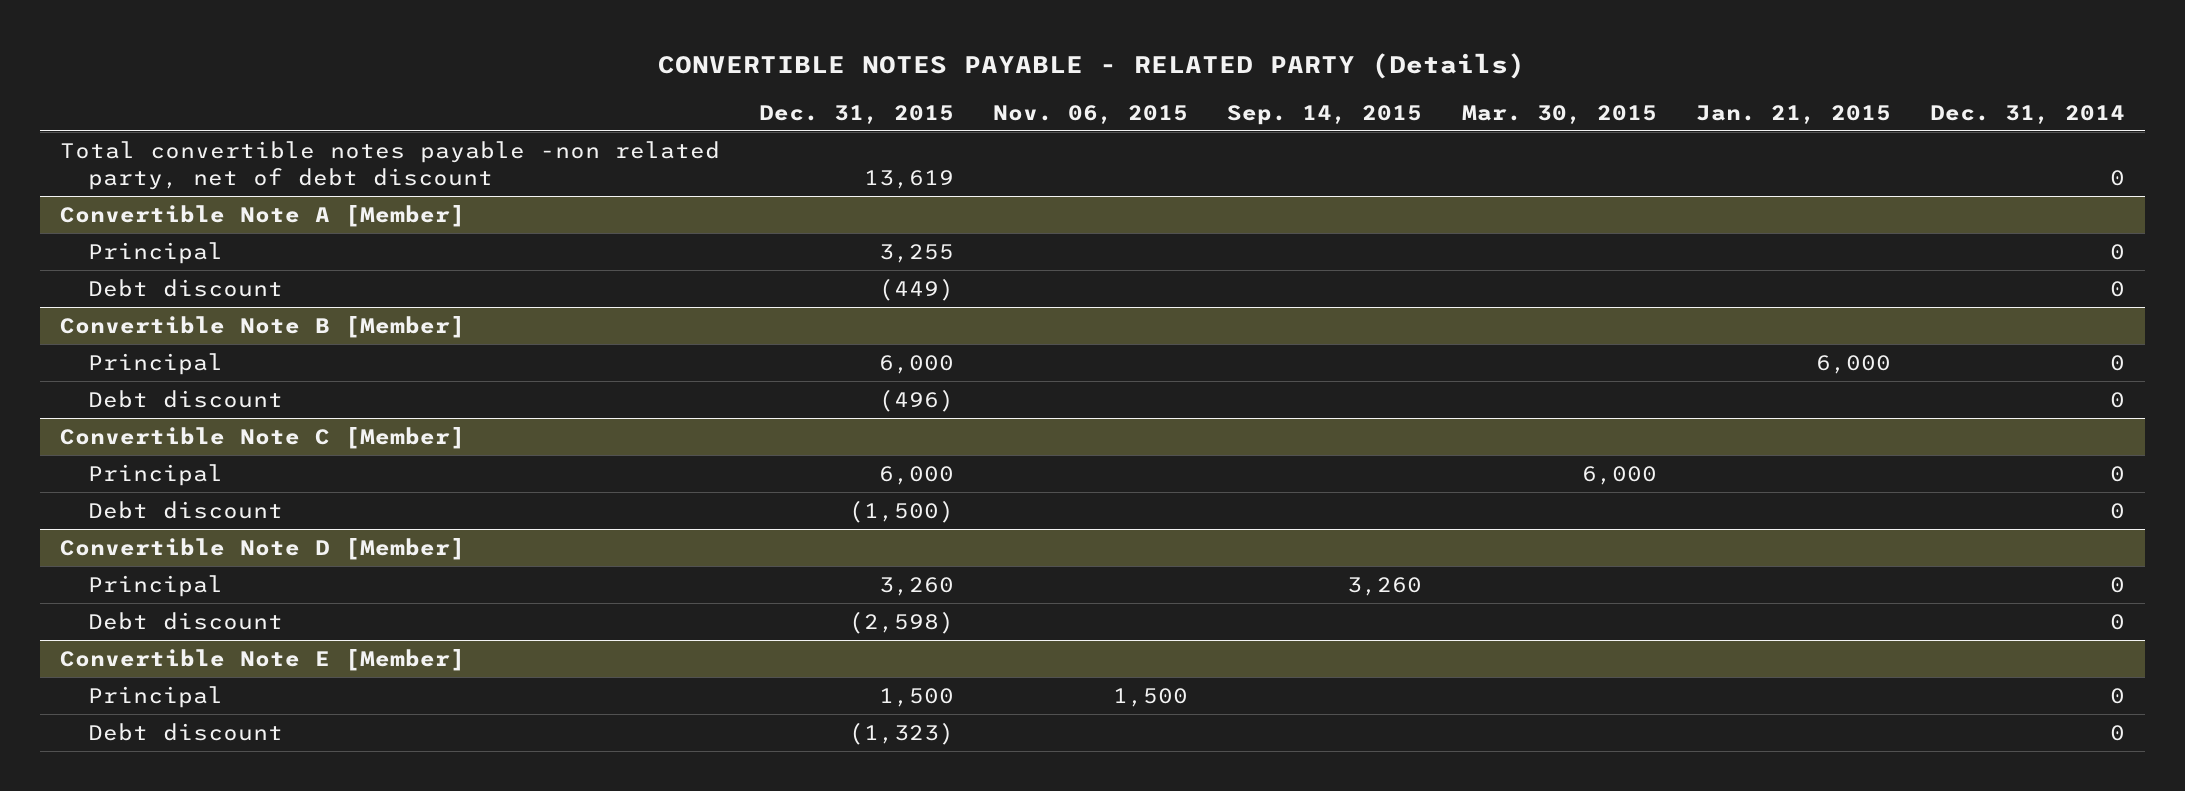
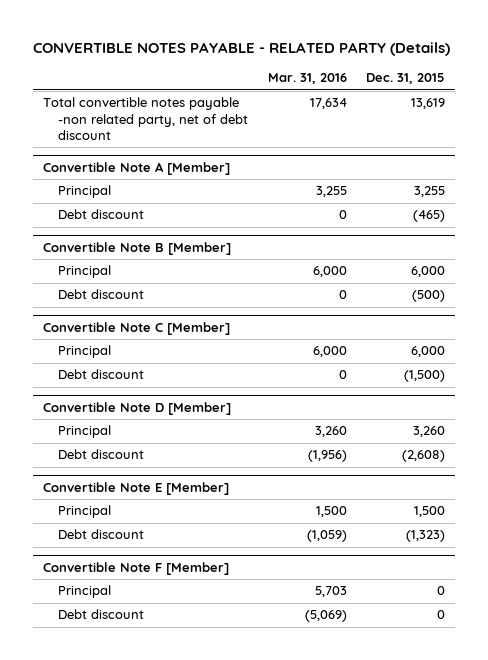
[993,104,1189,124] Nov. 06, 2015 -> none
[1227,104,1423,125] Sep. 14, 2015 -> none
[1461,104,1657,124] Mar. 30, 2015 -> none
[1695,104,1891,124] Jan. 21, 2015 -> none
[1930,104,2126,124] Dec. 31, 2014 -> none
none -> [267,73,347,85] Mar. 31, 2016
[878,277,954,301] (449) -> [413,210,446,223] (465)
[878,388,954,412] (496) -> [412,290,446,303] (500)
[848,610,954,634] (2,598) -> [402,450,446,463] (2,608)
none -> [42,561,229,575] Convertible Note F [Member]
none -> [58,585,112,599] Principal
none -> [58,609,145,620] Debt discount

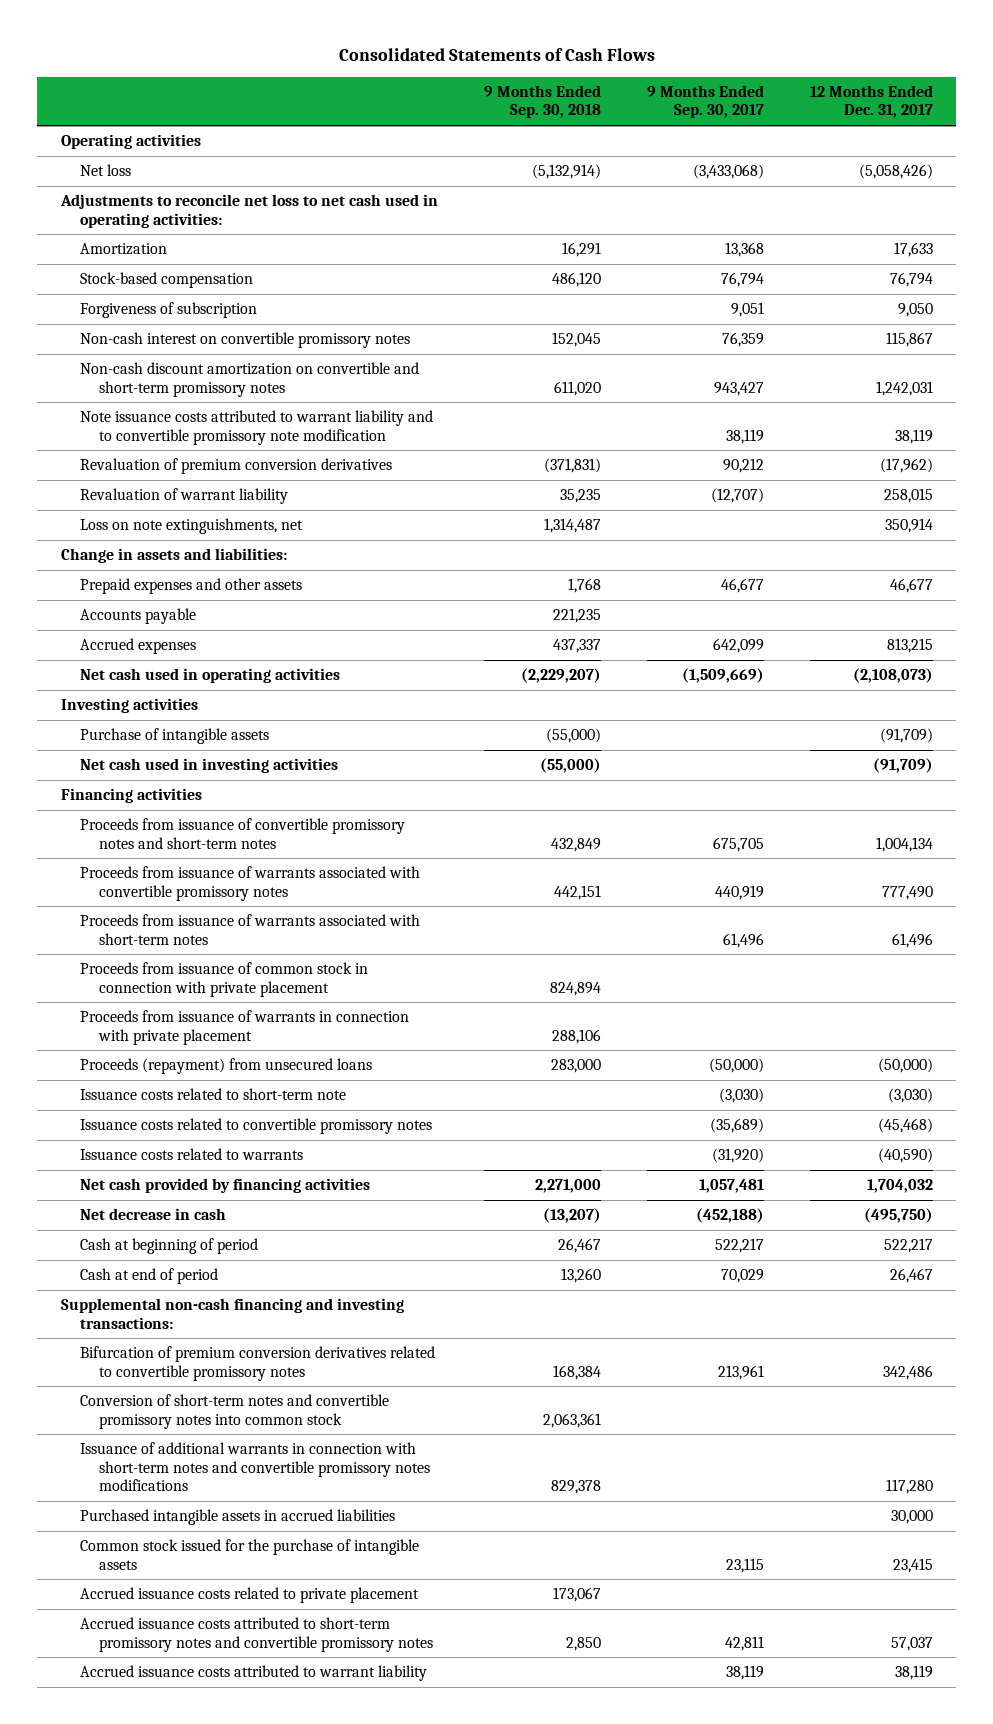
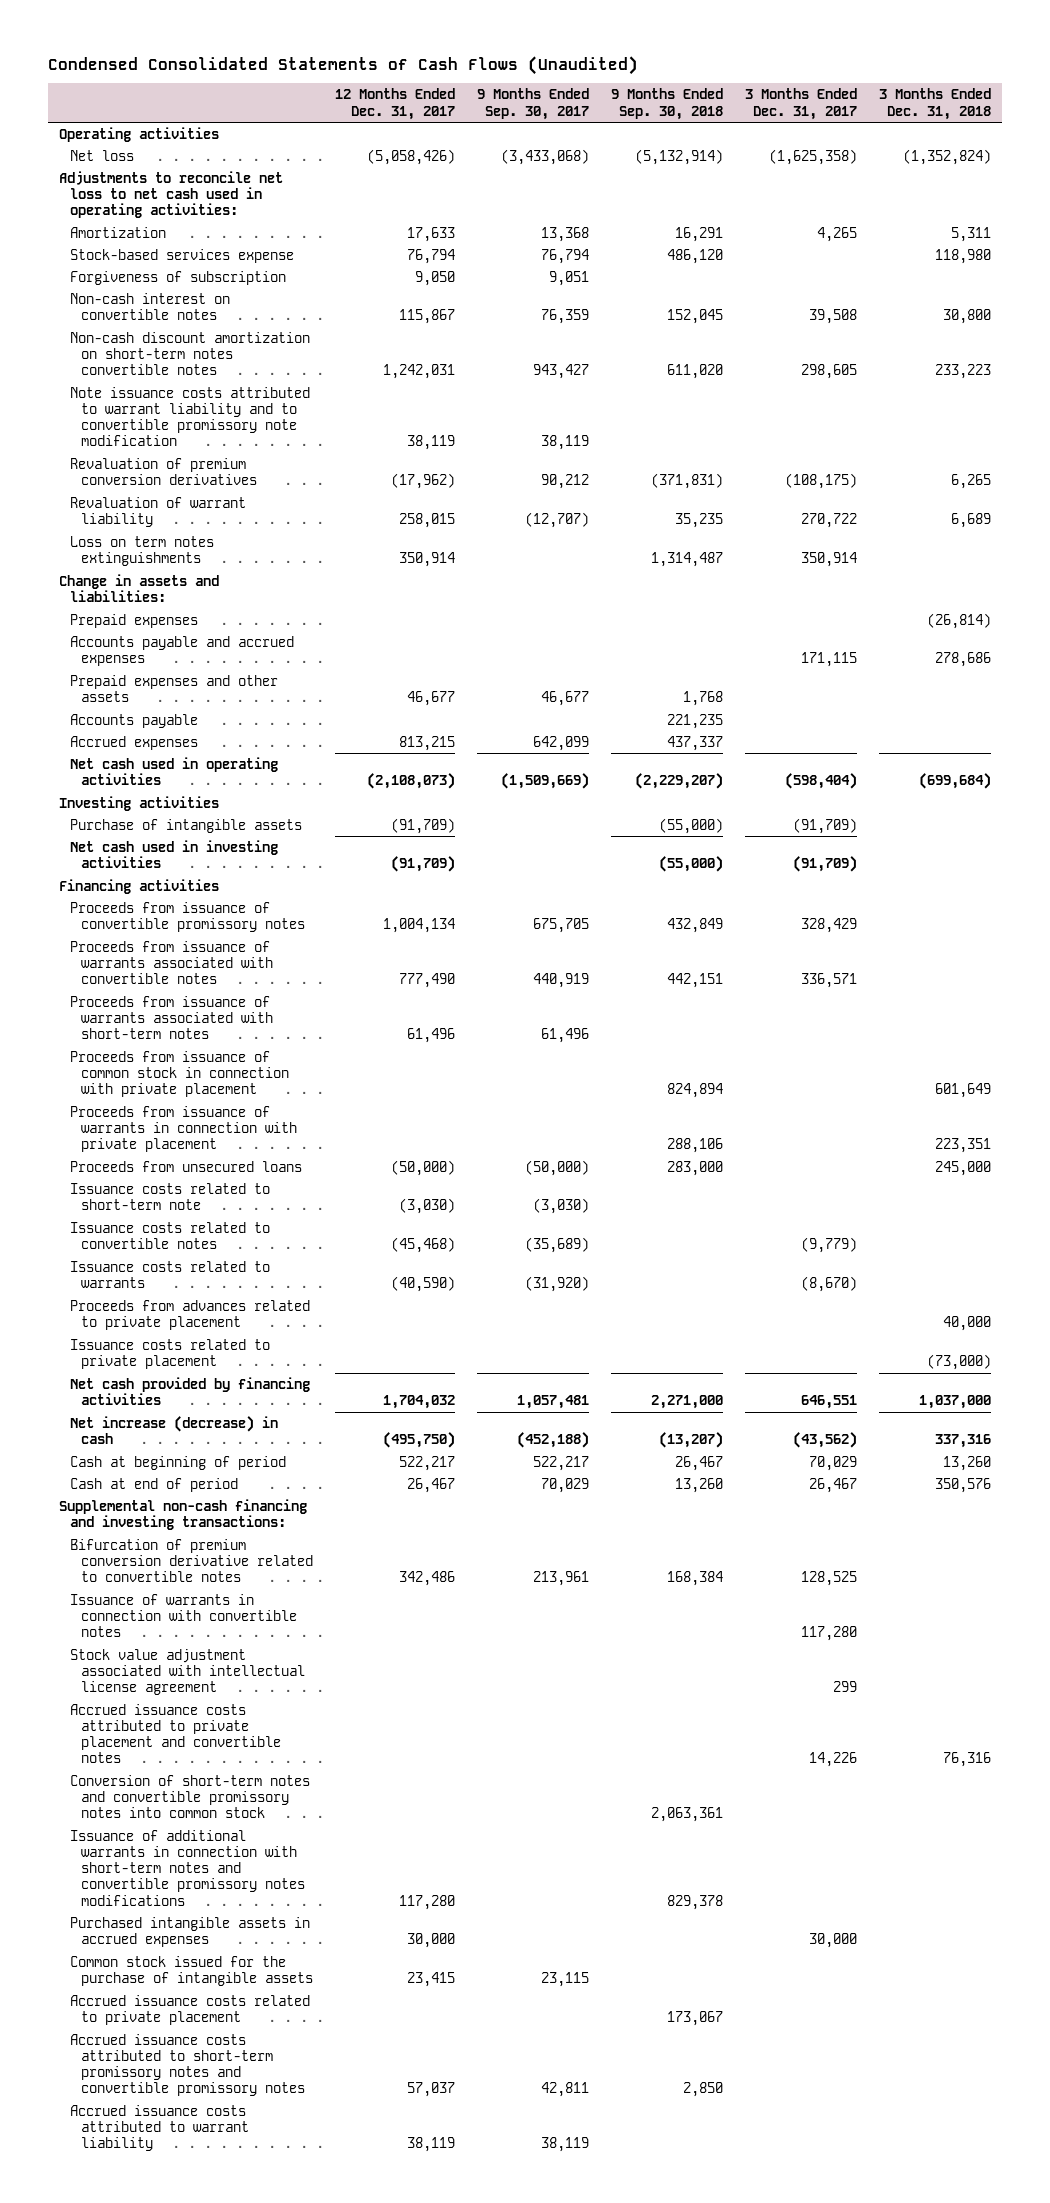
[338,48,655,62] Consolidated Statements of Cash Flows -> [48,55,639,75] Condensed Consolidated Statements of Cash Flows (Unaudited)
none -> [745,88,858,120] 3 Months Ended Dec. 31, 2017
none -> [879,88,992,120] 3 Months Ended Dec. 31, 2018
[79,272,253,289] Stock-based compensation -> [70,249,295,264] Stock-based services expense
[79,332,410,349] Non-cash interest on convertible promissory notes -> [70,293,231,321] Non-cash interest on convertible notes
[79,362,419,397] Non-cash discount amortization on convertible and short-term promissory notes -> [70,332,311,376] Non-cash discount amortization on short-term notes convertible notes
[79,518,303,535] Loss on note extinguishments, net -> [70,536,215,567] Loss on term notes extinguishments
none -> [70,614,199,629] Prepaid expenses
none -> [70,636,295,667] Accounts payable and accrued expenses
[79,818,405,849] Proceeds from issuance of convertible promissory notes and short-term notes -> [70,902,305,933] Proceeds from issuance of convertible promissory notes
[79,866,420,901] Proceeds from issuance of warrants associated with convertible promissory notes -> [70,941,273,985] Proceeds from issuance of warrants associated with convertible notes
[79,1058,372,1075] Proceeds (repayment) from unsecured loans -> [70,1161,303,1173] Proceeds from unsecured loans
[79,1118,432,1135] Issuance costs related to convertible promissory notes -> [70,1222,271,1250] Issuance costs related to convertible notes
none -> [70,1300,311,1331] Proceeds from advances related to private placement
none -> [70,1339,271,1370] Issuance costs related to private placement
[79,1208,226,1221] Net decrease in cash -> [70,1416,279,1445] Net increase (decrease) in cash
[79,1346,435,1381] Bifurcation of premium conversion derivatives related to convertible promissory notes -> [70,1539,313,1583] Bifurcation of premium conversion derivative related to convertible notes
none -> [70,1594,297,1638] Issuance of warrants in connection with convertible notes
none -> [70,1649,305,1696] Stock value adjustment associated with intellectual license agreement
none -> [70,1704,281,1764] Accrued issuance costs attributed to private placement and convertible notes
[79,1509,395,1526] Purchased intangible assets in accrued liabilities -> [70,1917,311,1948] Purchased intangible assets in accrued expenses

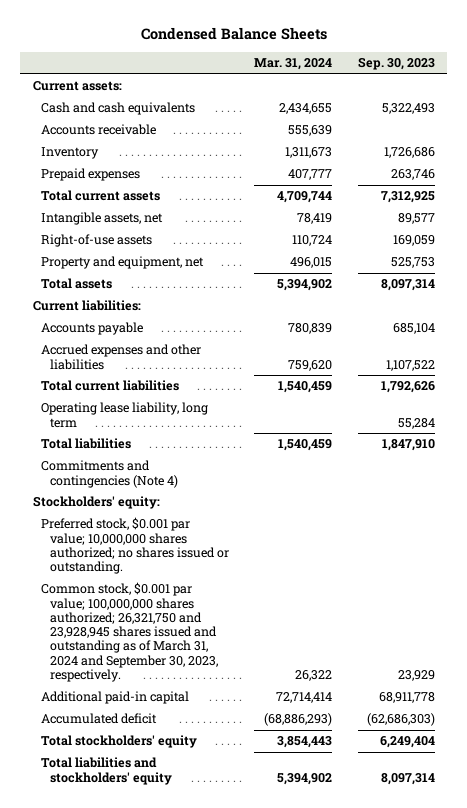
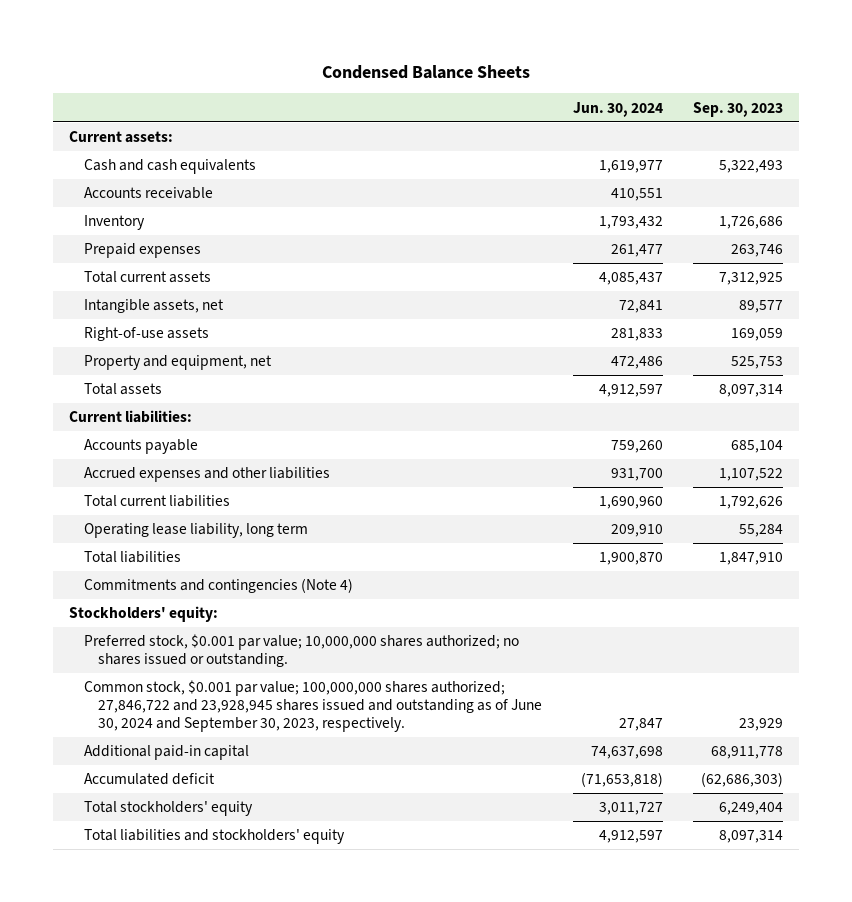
[254,58,333,71] Mar. 31, 2024 -> none
none -> [572,101,663,117] Jun. 30, 2024
[41,582,219,682] Common stock, $0.001 par value; 100,000,000 shares authorized; 26,321,750 and 23,928,945 shares issued and outstanding as of March 31, 2024 and September 30, 2023, respectively. -> [83,680,543,733] Common stock, $0.001 par value; 100,000,000 shares authorized; 27,846,722 and 23,928,945 shares issued and outstanding as of June 30, 2024 and September 30, 2023, respectively.

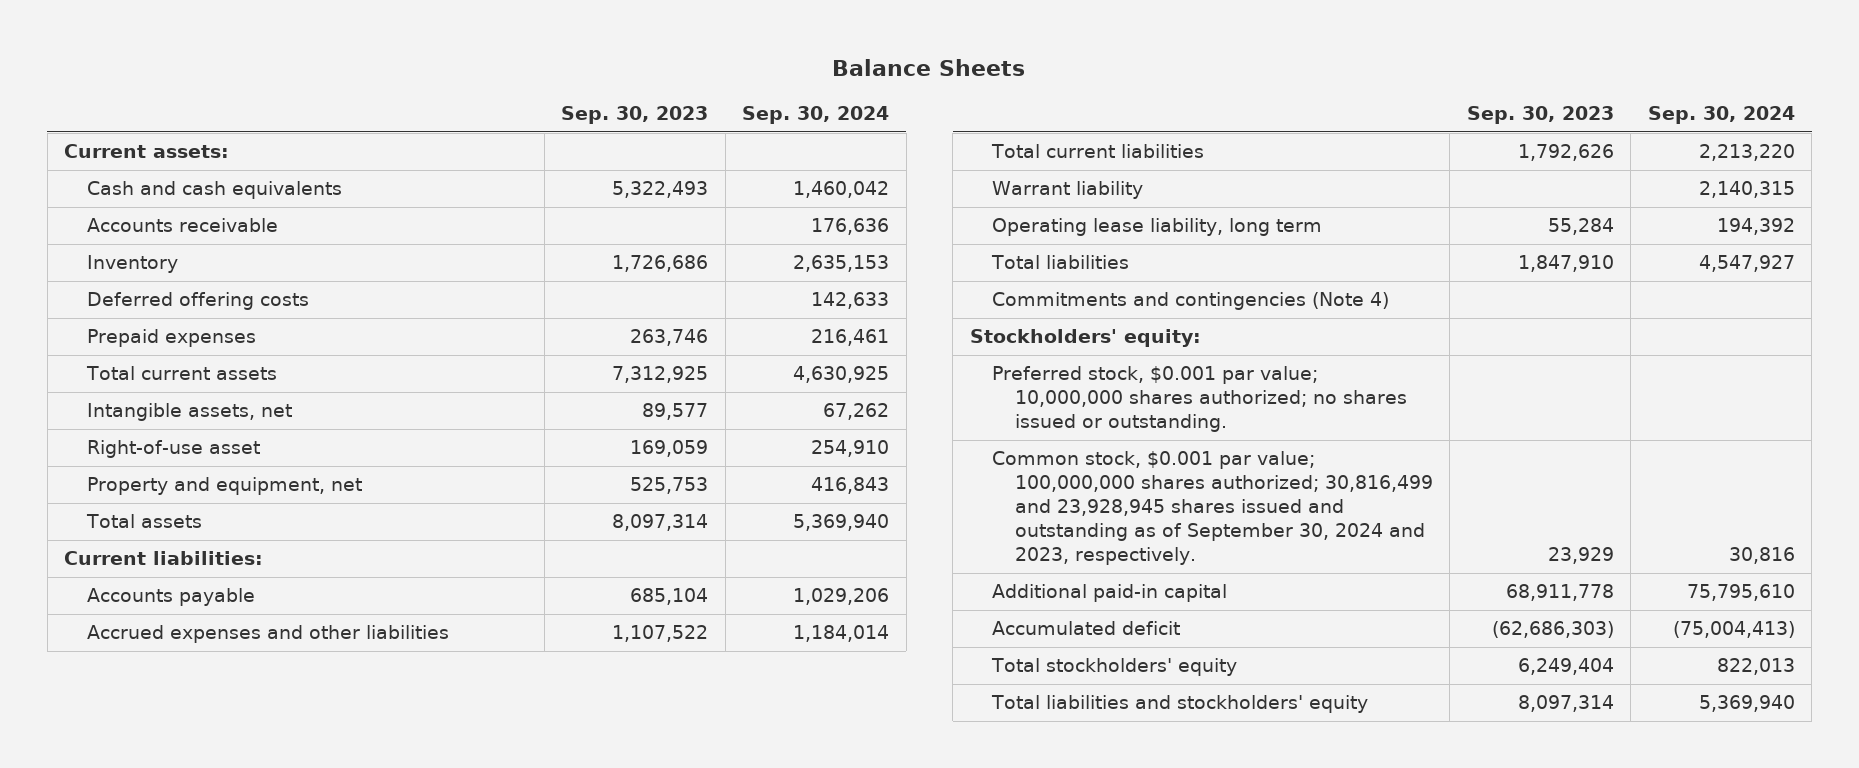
[322,64,531,79] Condensed Balance Sheets -> [832,59,1026,77] Balance Sheets
[572,101,663,117] Jun. 30, 2024 -> none
none -> [742,106,890,125] Sep. 30, 2024
none -> [86,292,309,311] Deferred offering costs
[83,327,209,342] Right-of-use assets -> [86,440,260,459] Right-of-use asset
none -> [992,181,1144,200] Warrant liability
[83,680,543,733] Common stock, $0.001 par value; 100,000,000 shares authorized; 27,846,722 and 23,928,945 shares issued and outstanding as of June 30, 2024 and September 30, 2023, respectively. -> [992,451,1433,566] Common stock, $0.001 par value; 100,000,000 shares authorized; 30,816,499 and 23,928,945 shares issued and outstanding as of September 30, 2024 and 2023, respectively.

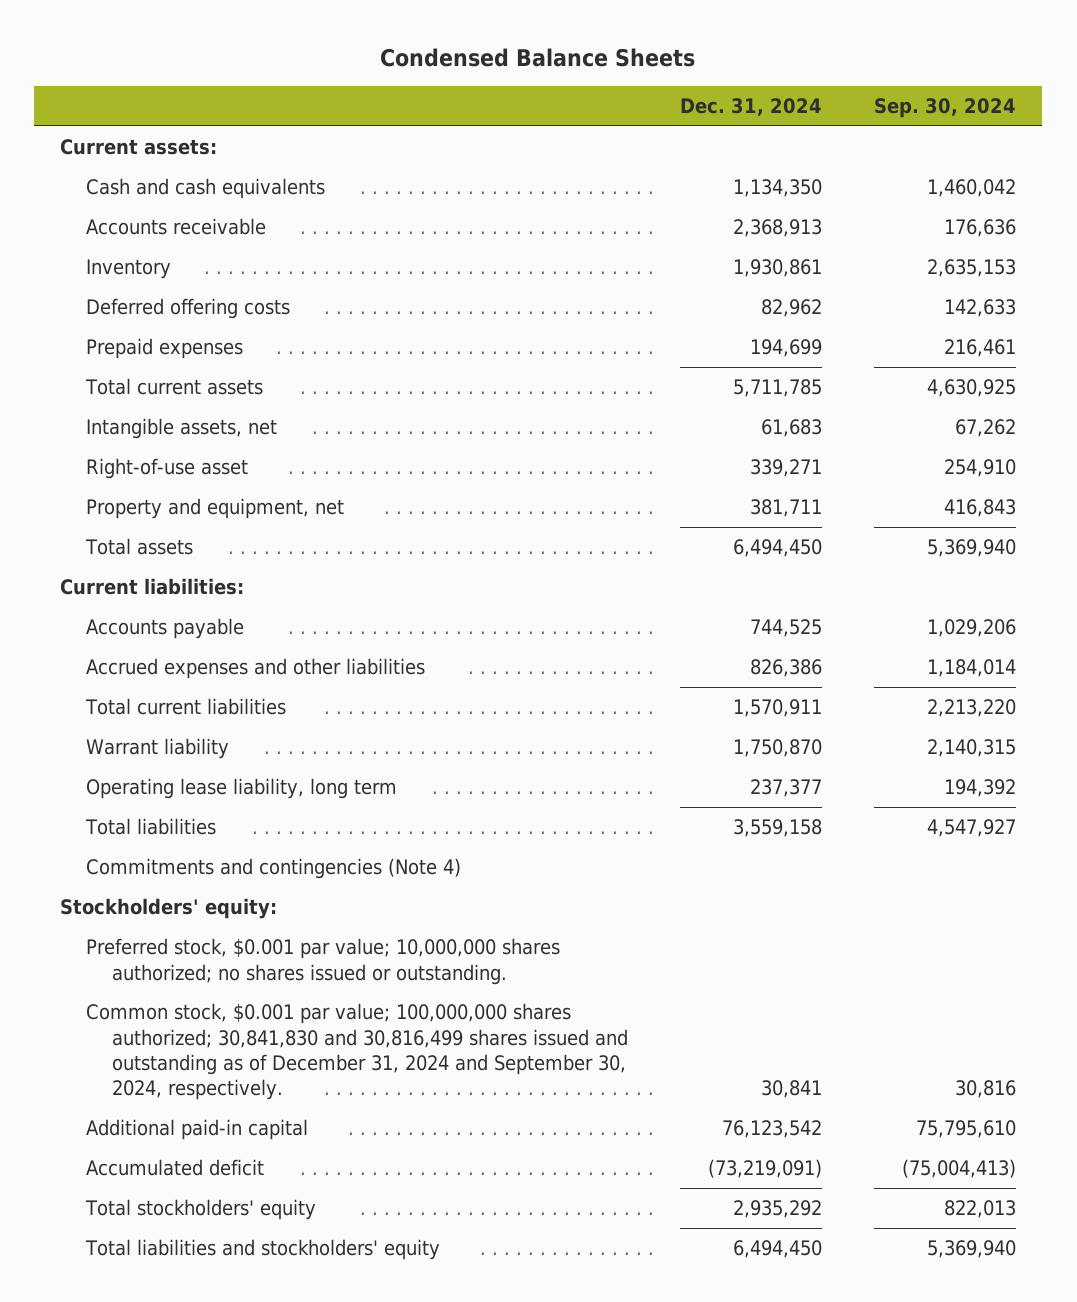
[832,59,1026,77] Balance Sheets -> [380,47,696,67] Condensed Balance Sheets
[561,106,709,125] Sep. 30, 2023 -> none
none -> [679,98,822,117] Dec. 31, 2024
[992,451,1433,566] Common stock, $0.001 par value; 100,000,000 shares authorized; 30,816,499 and 23,928,945 shares issued and outstanding as of September 30, 2024 and 2023, respectively. -> [86,1003,628,1101] Common stock, $0.001 par value; 100,000,000 shares authorized; 30,841,830 and 30,816,499 shares issued and outstanding as of December 31, 2024 and September 30, 2024, respectively.

